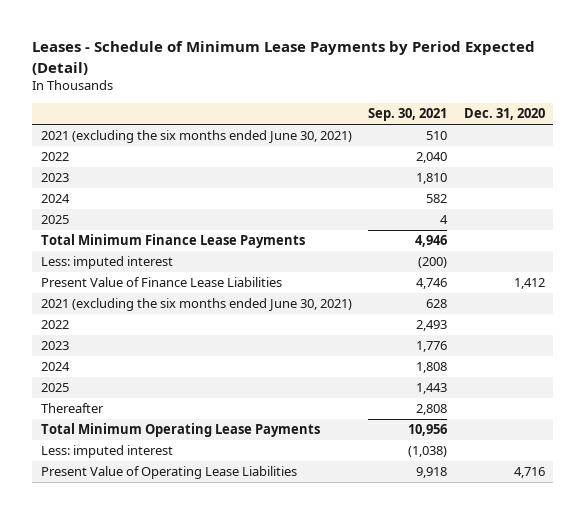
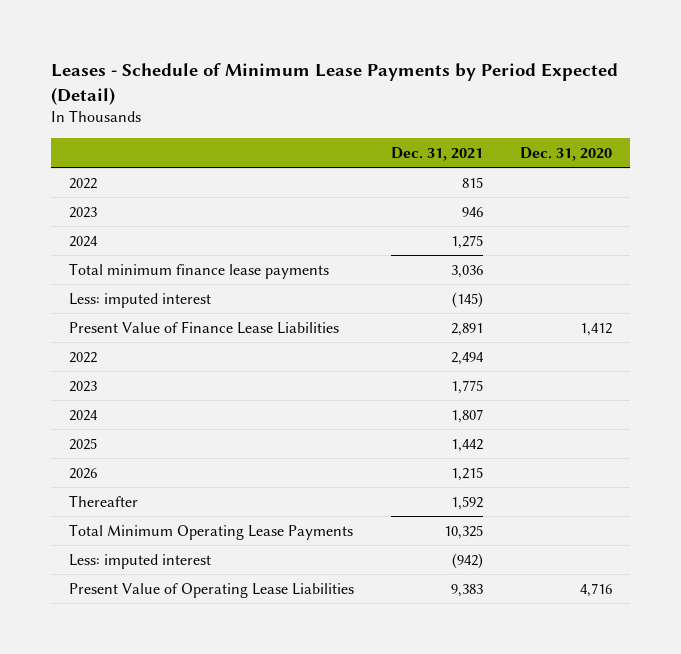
[368,108,448,122] Sep. 30, 2021 -> none
none -> [391,146,484,161] Dec. 31, 2021
[40,130,352,144] 2021 (excluding the six months ended June 30, 2021) -> none
[40,215,69,225] 2025 -> none
[40,234,305,249] Total Minimum Finance Lease Payments -> [69,262,330,279] Total minimum finance lease payments
[40,298,352,312] 2021 (excluding the six months ended June 30, 2021) -> none
none -> [69,467,98,479] 2026

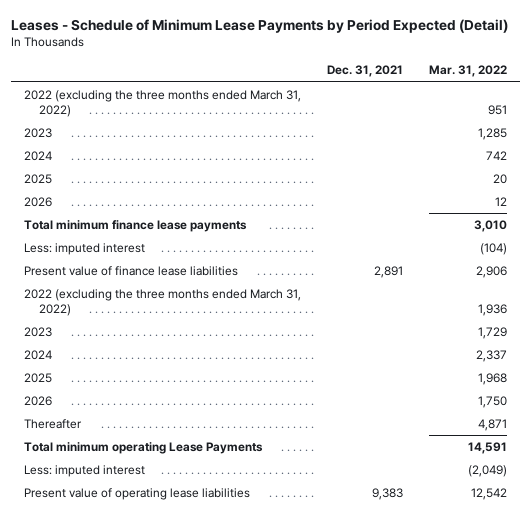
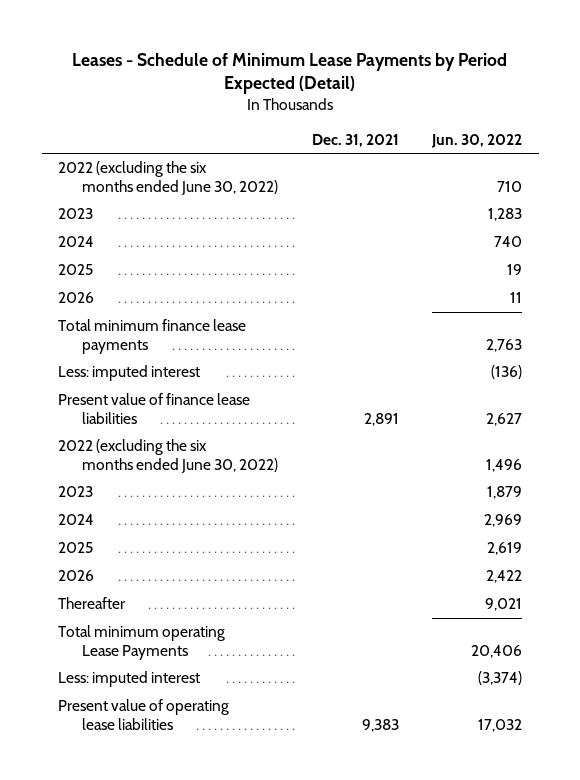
[428,65,507,78] Mar. 31, 2022 -> none
none -> [431,133,523,148] Jun. 30, 2022
[24,89,302,118] 2022 (excluding the three months ended March 31, 2022) -> [58,161,279,195] 2022 (excluding the six months ended June 30, 2022)
[24,288,302,317] 2022 (excluding the three months ended March 31, 2022) -> [58,439,279,473] 2022 (excluding the six months ended June 30, 2022)

